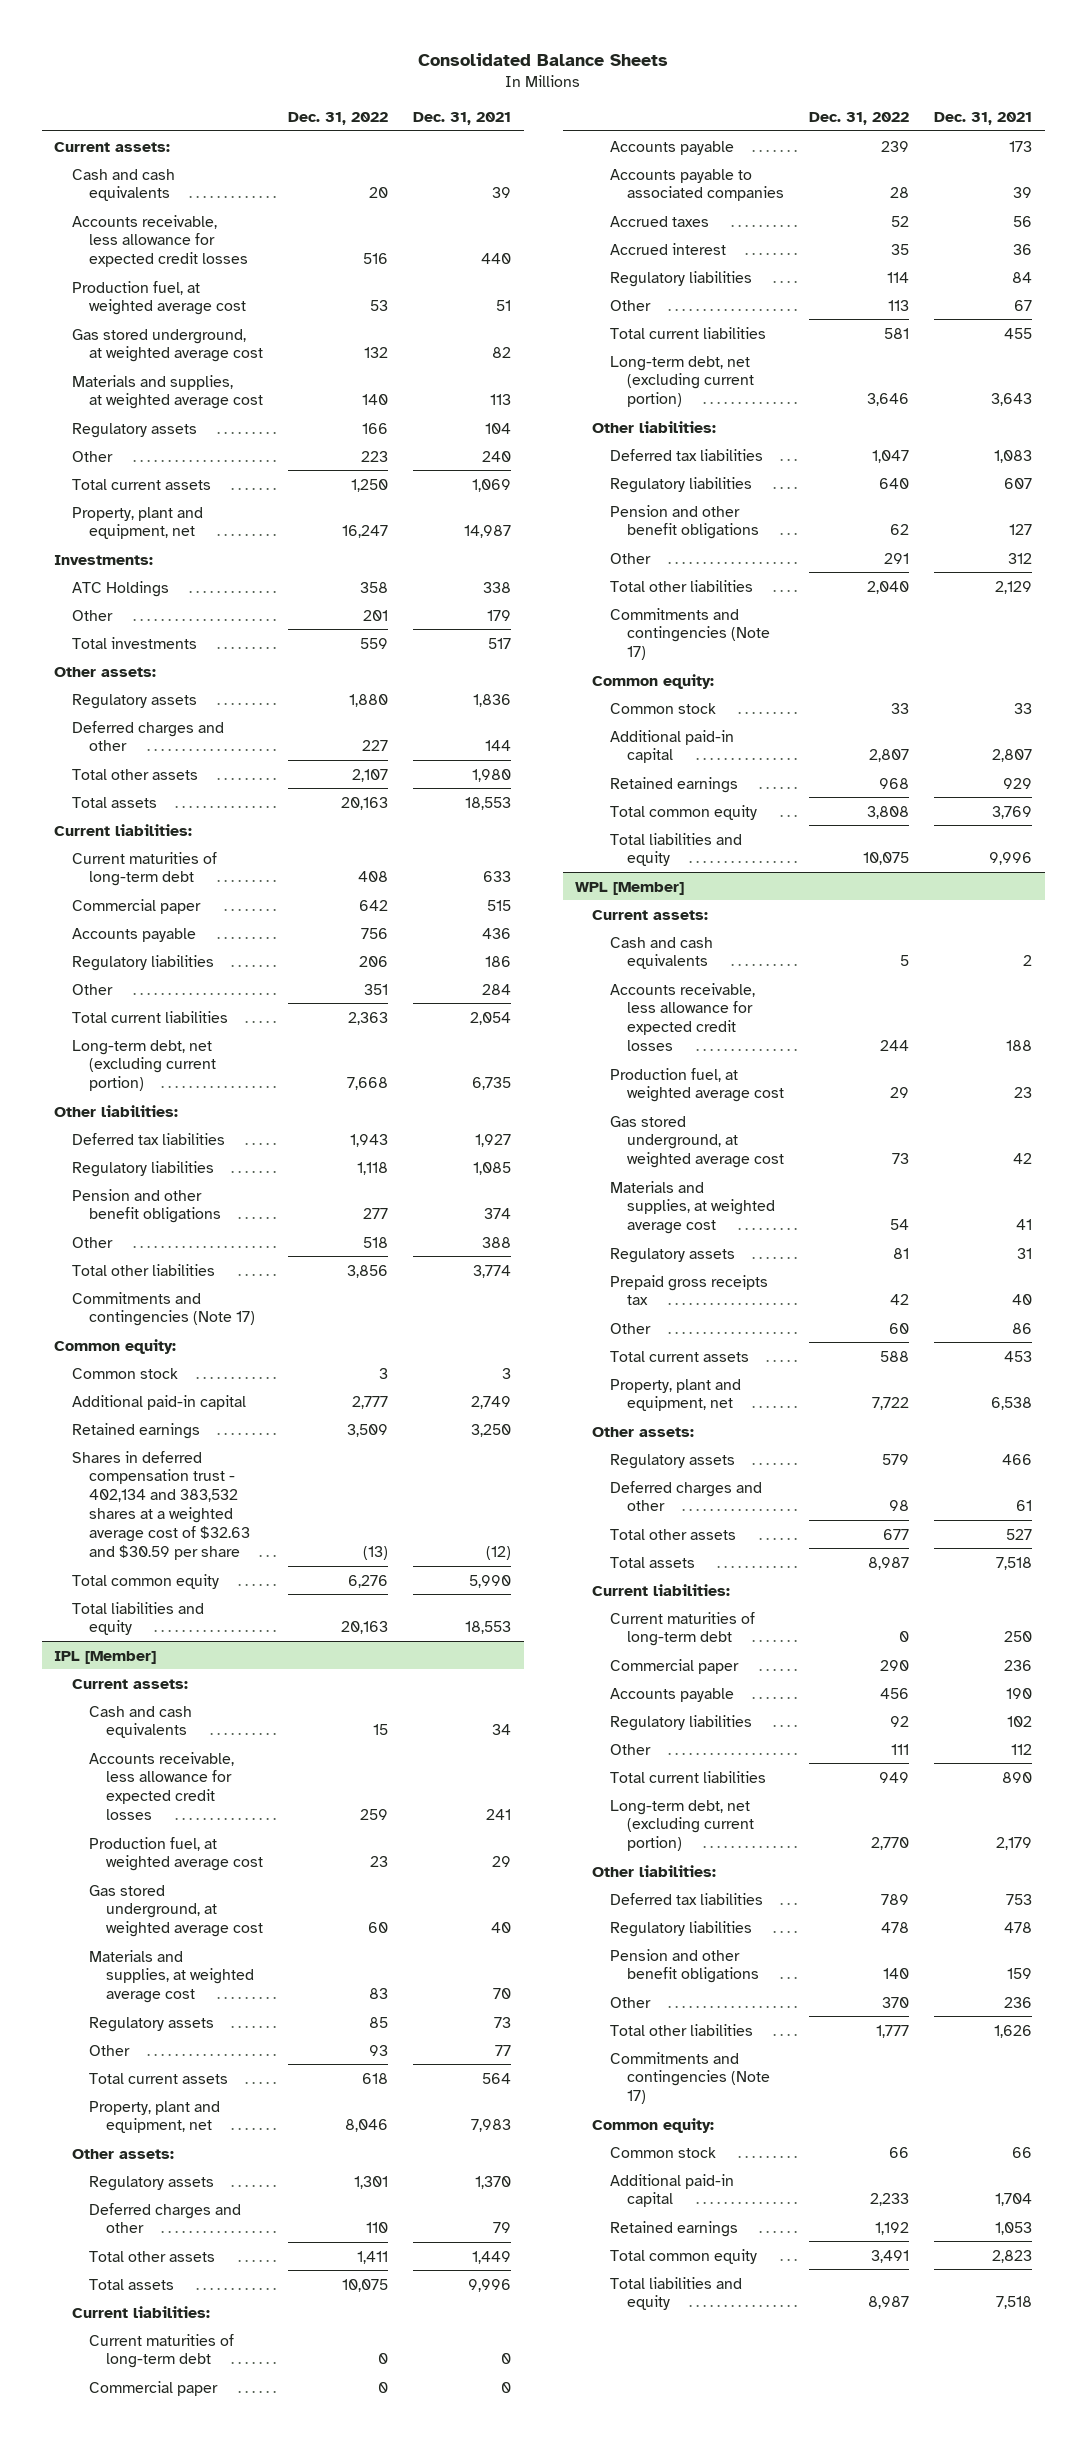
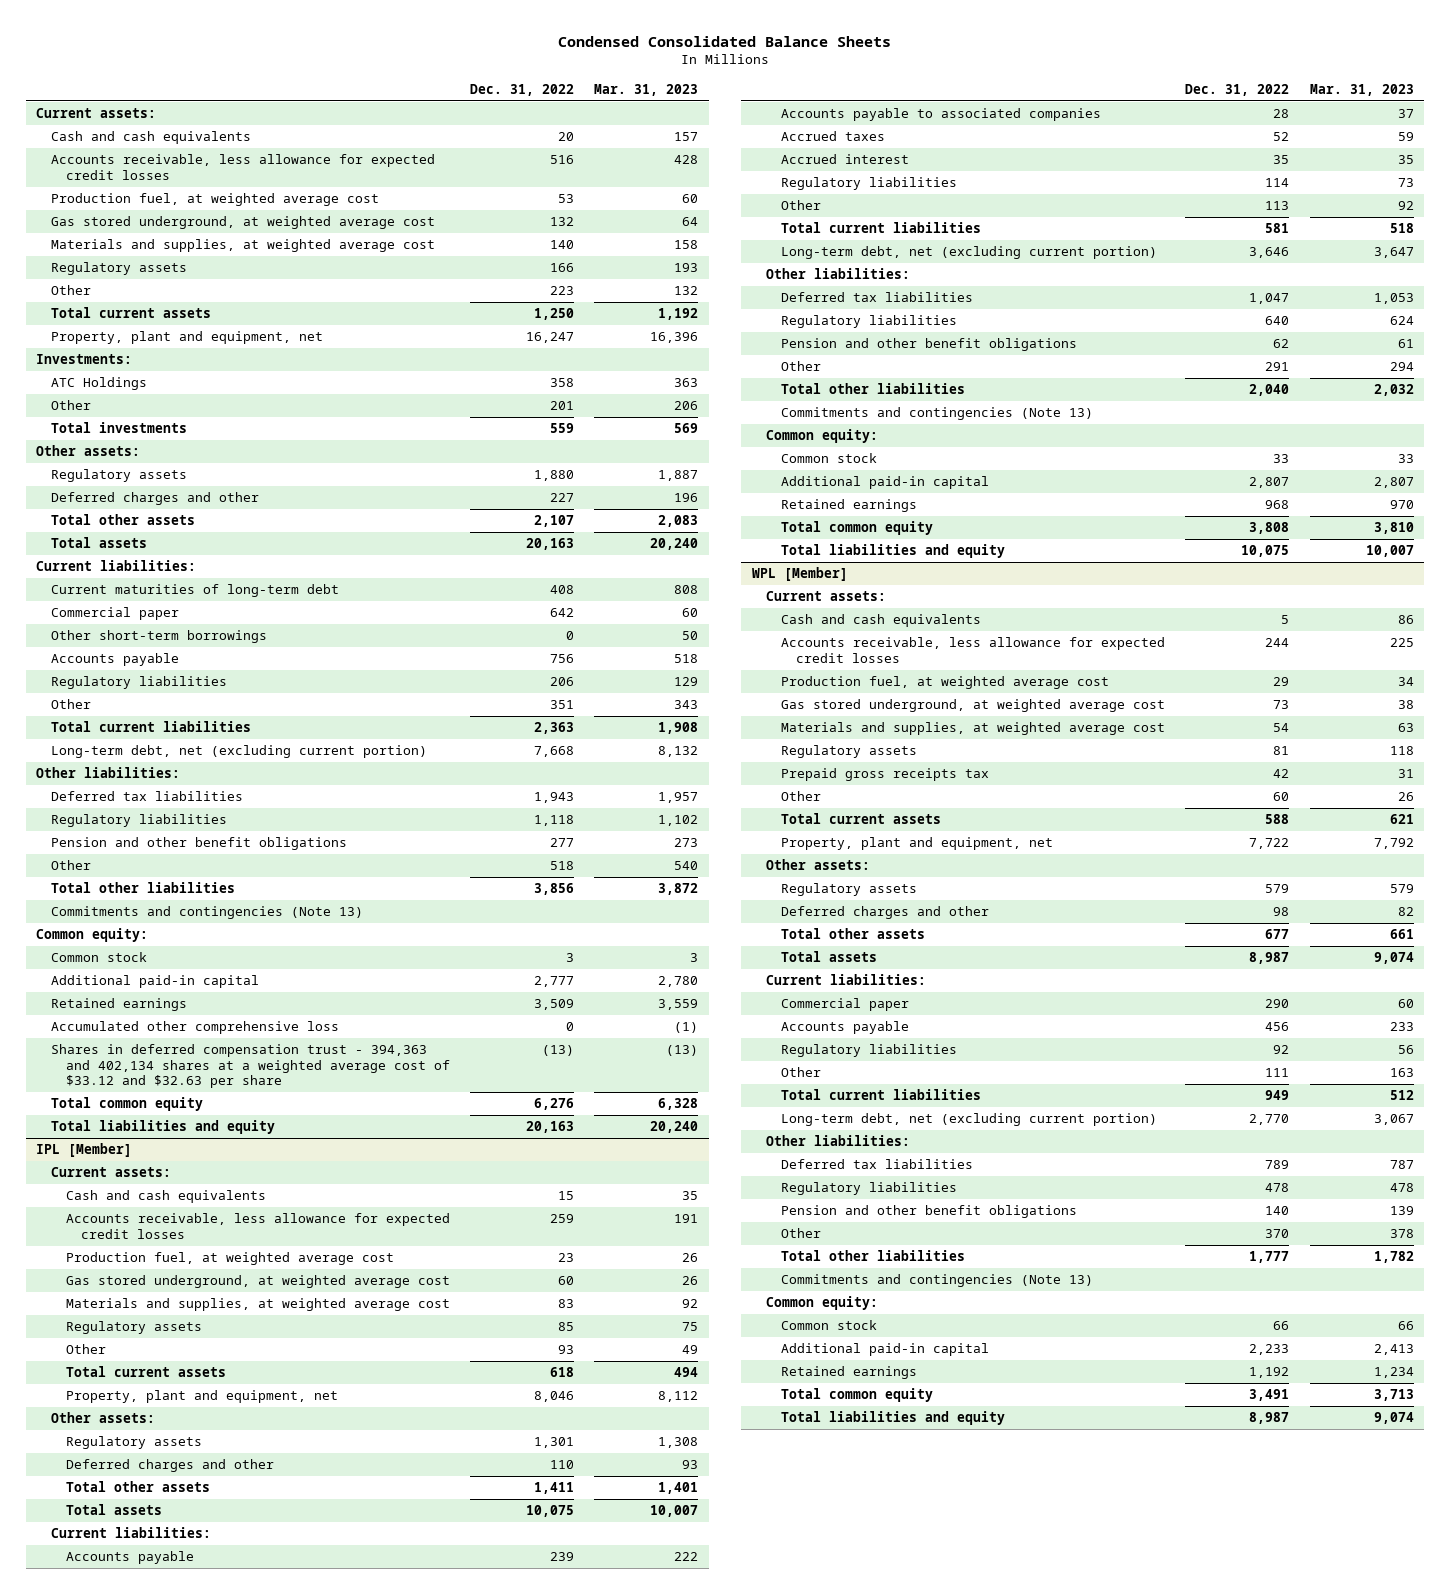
[418,52,669,66] Consolidated Balance Sheets -> [558,35,892,47] Condensed Consolidated Balance Sheets
[413,111,512,125] Dec. 31, 2021 -> none
none -> [594,83,699,96] Mar. 31, 2023
none -> [51,630,268,644] Other short-term borrowings
[71,1291,255,1327] Commitments and contingencies (Note 17) -> [51,906,364,920] Commitments and contingencies (Note 13)
none -> [51,1021,340,1035] Accumulated other comprehensive loss
[71,1450,250,1560] Shares in deferred compensation trust - 402,134 and 383,532 shares at a weighted average cost of $32.63 and $30.59 per share -> [51,1044,450,1089] Shares in deferred compensation trust - 394,363 and 402,134 shares at a weighted average cost of $33.12 and $32.63 per share
[88,2333,234,2369] Current maturities of long-term debt -> none
[88,2380,218,2396] Commercial paper -> none
[609,607,771,661] Commitments and contingencies (Note 17) -> [781,407,1094,421] Commitments and contingencies (Note 13)
[609,1611,755,1647] Current maturities of long-term debt -> none
[609,2051,771,2105] Commitments and contingencies (Note 17) -> [781,1274,1094,1288] Commitments and contingencies (Note 13)

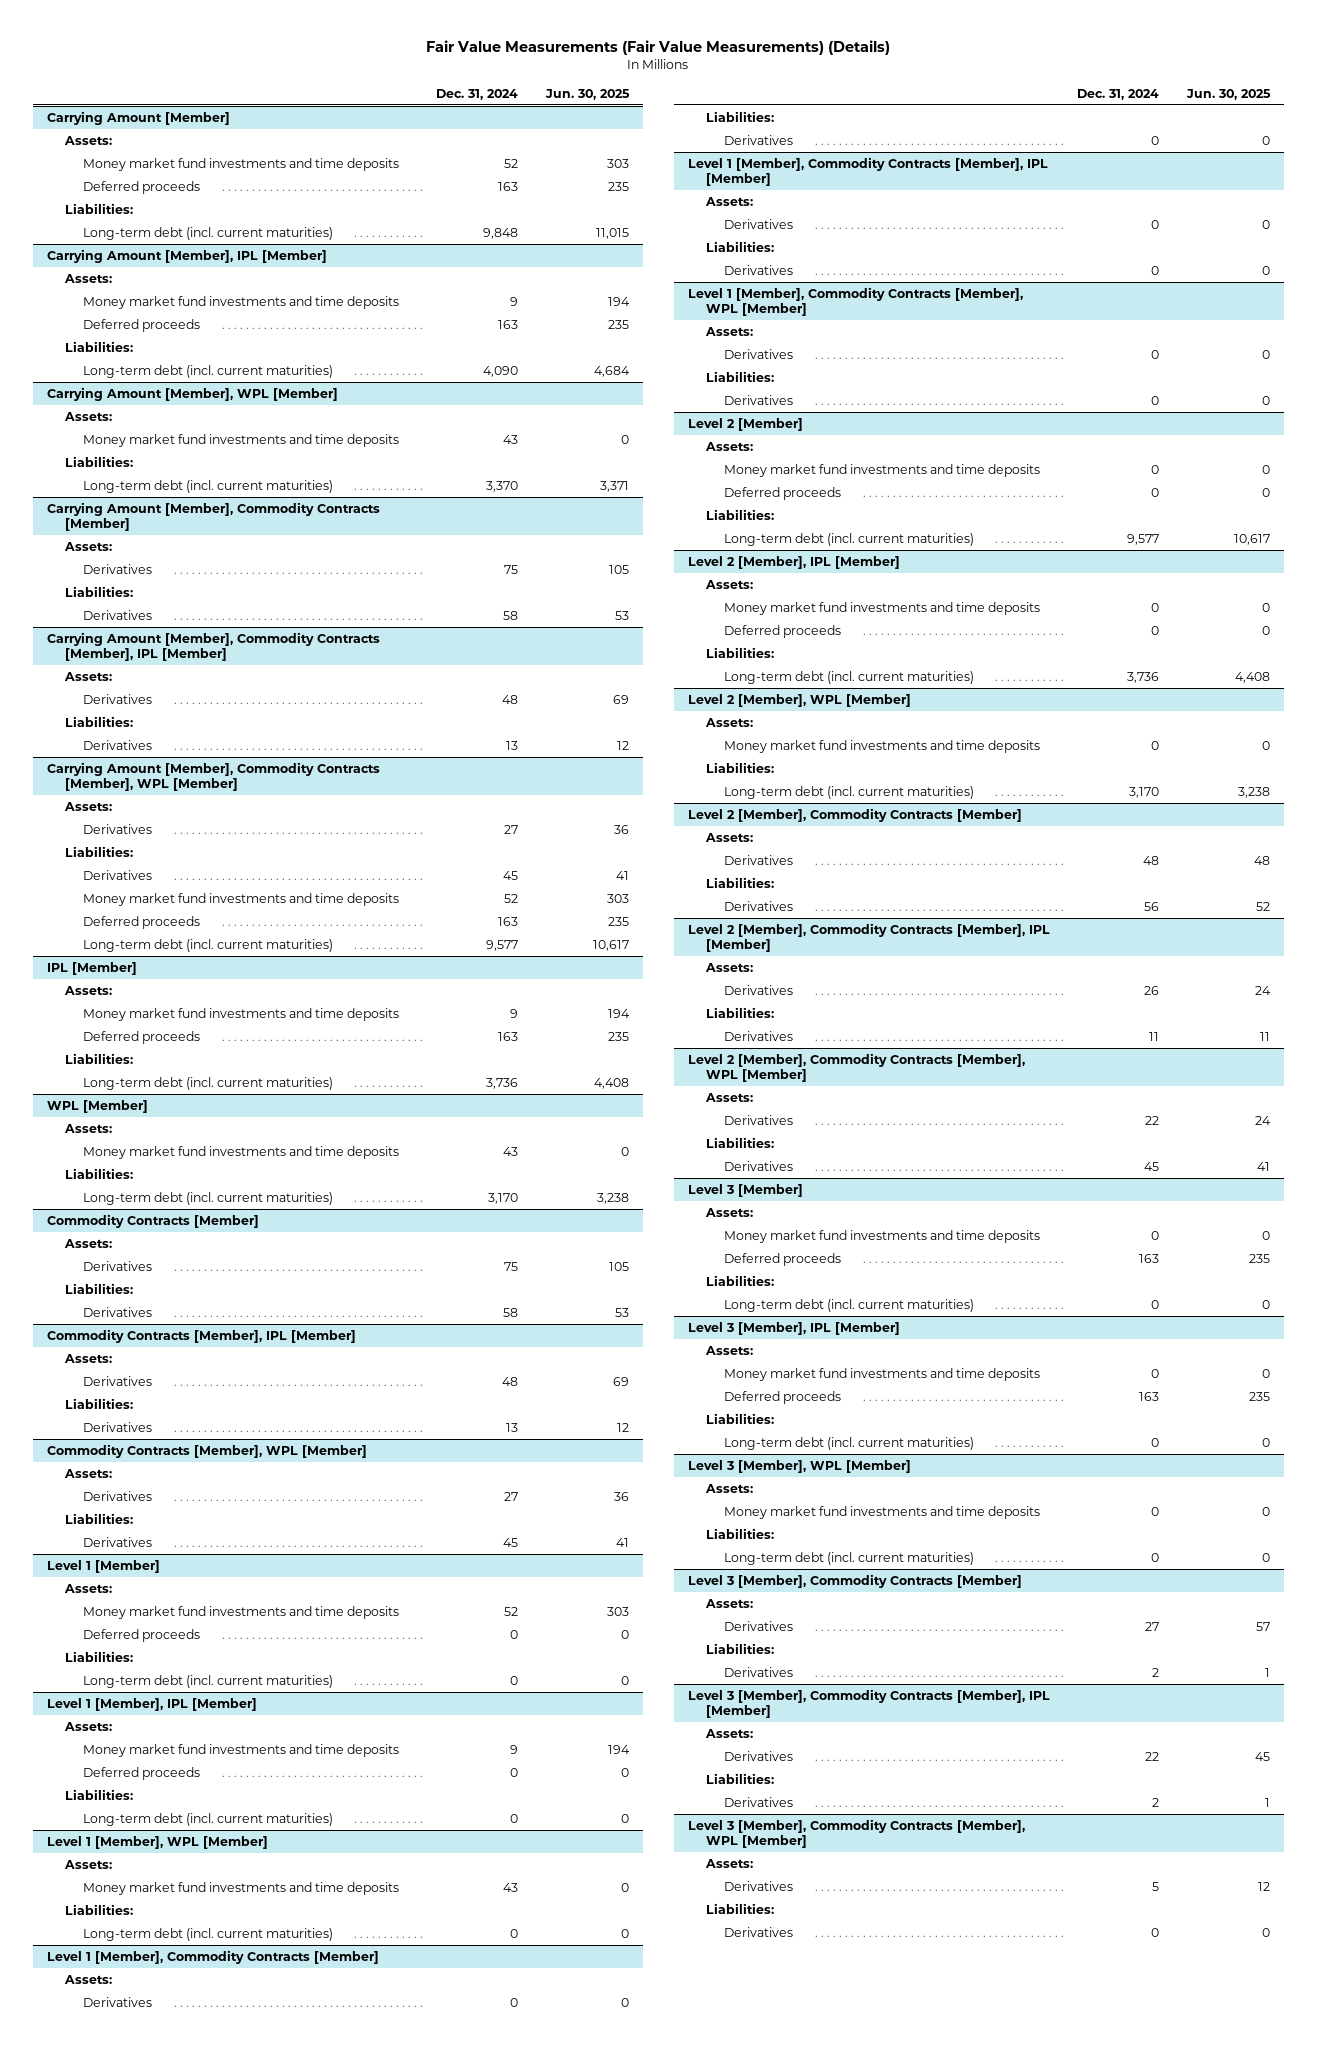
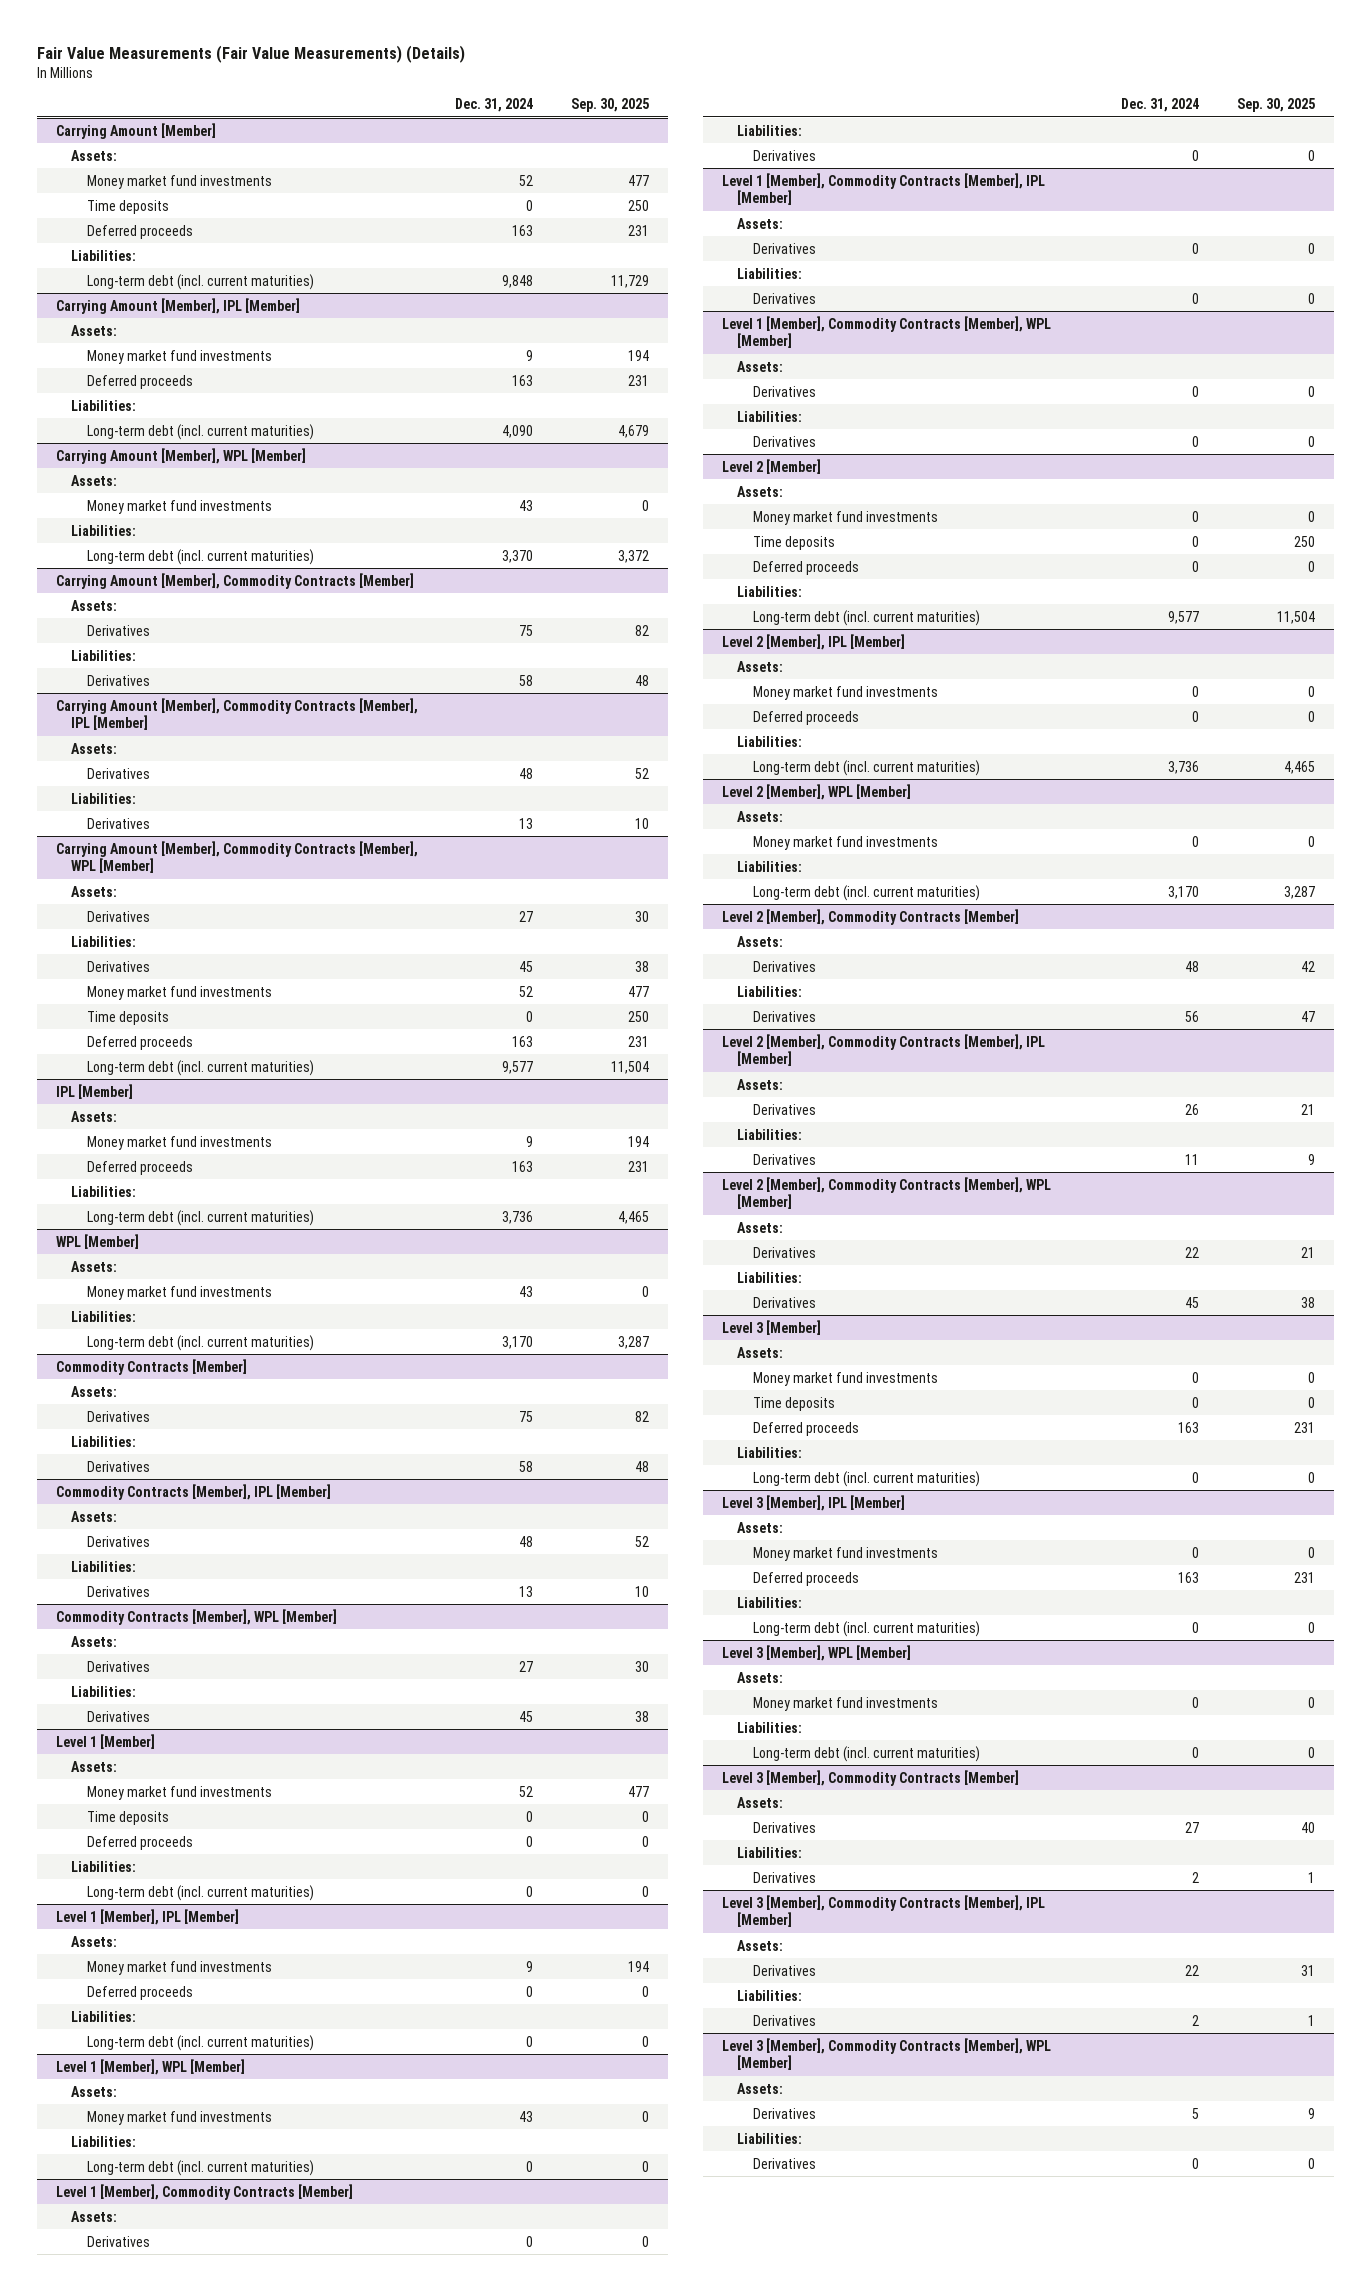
[544,88,630,100] Jun. 30, 2025 -> none
none -> [570,98,649,113] Sep. 30, 2025
[82,157,399,171] Money market fund investments and time deposits -> [87,174,273,189] Money market fund investments
none -> [87,199,170,214] Time deposits
[82,295,399,309] Money market fund investments and time deposits -> [87,349,273,364] Money market fund investments
[82,433,399,447] Money market fund investments and time deposits -> [87,499,273,514] Money market fund investments
[82,892,399,906] Money market fund investments and time deposits -> [87,985,273,1000] Money market fund investments
none -> [87,1010,170,1025] Time deposits
[82,1007,399,1021] Money market fund investments and time deposits -> [87,1135,273,1150] Money market fund investments
[82,1145,399,1159] Money market fund investments and time deposits -> [87,1285,273,1300] Money market fund investments
[82,1605,399,1619] Money market fund investments and time deposits -> [87,1785,273,1800] Money market fund investments
none -> [87,1810,170,1825] Time deposits
[82,1743,399,1757] Money market fund investments and time deposits -> [87,1960,273,1975] Money market fund investments
[82,1881,399,1895] Money market fund investments and time deposits -> [87,2110,273,2125] Money market fund investments
[723,463,1040,477] Money market fund investments and time deposits -> [753,510,939,525] Money market fund investments
none -> [753,535,836,550] Time deposits
[723,601,1040,615] Money market fund investments and time deposits -> [753,685,939,700] Money market fund investments
[723,739,1040,753] Money market fund investments and time deposits -> [753,835,939,850] Money market fund investments
[723,1229,1040,1243] Money market fund investments and time deposits -> [753,1371,939,1386] Money market fund investments
none -> [753,1396,836,1411] Time deposits
[723,1367,1040,1381] Money market fund investments and time deposits -> [753,1546,939,1561] Money market fund investments
[723,1505,1040,1519] Money market fund investments and time deposits -> [753,1696,939,1711] Money market fund investments

